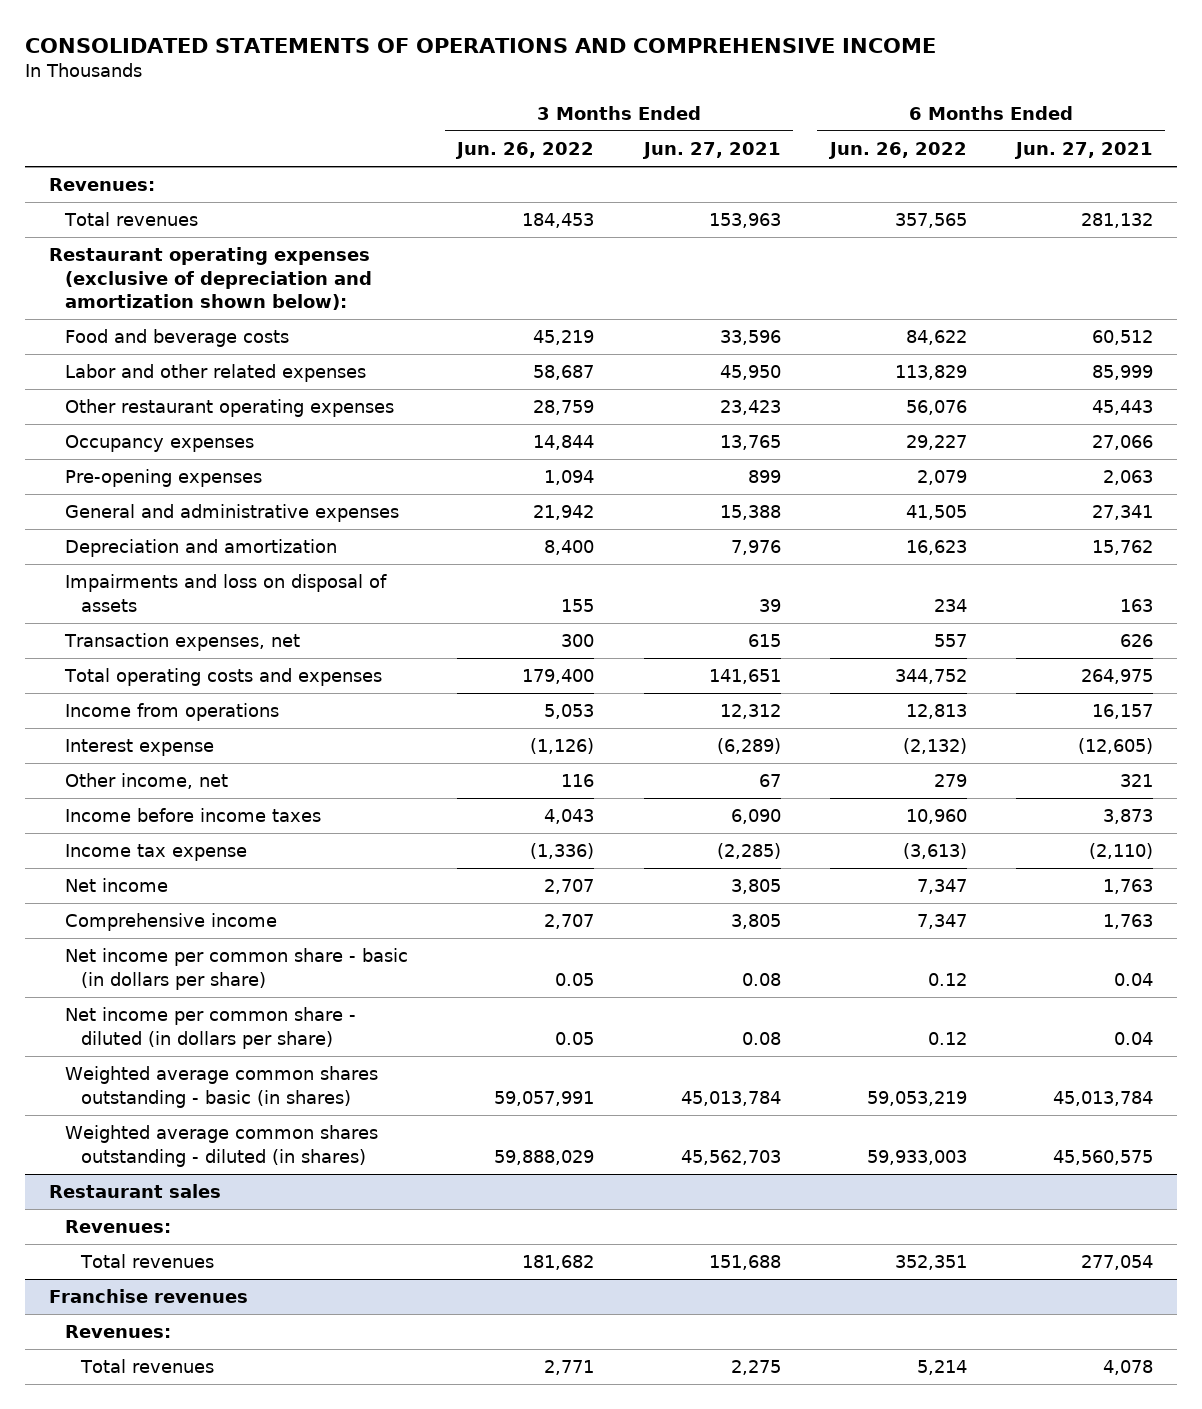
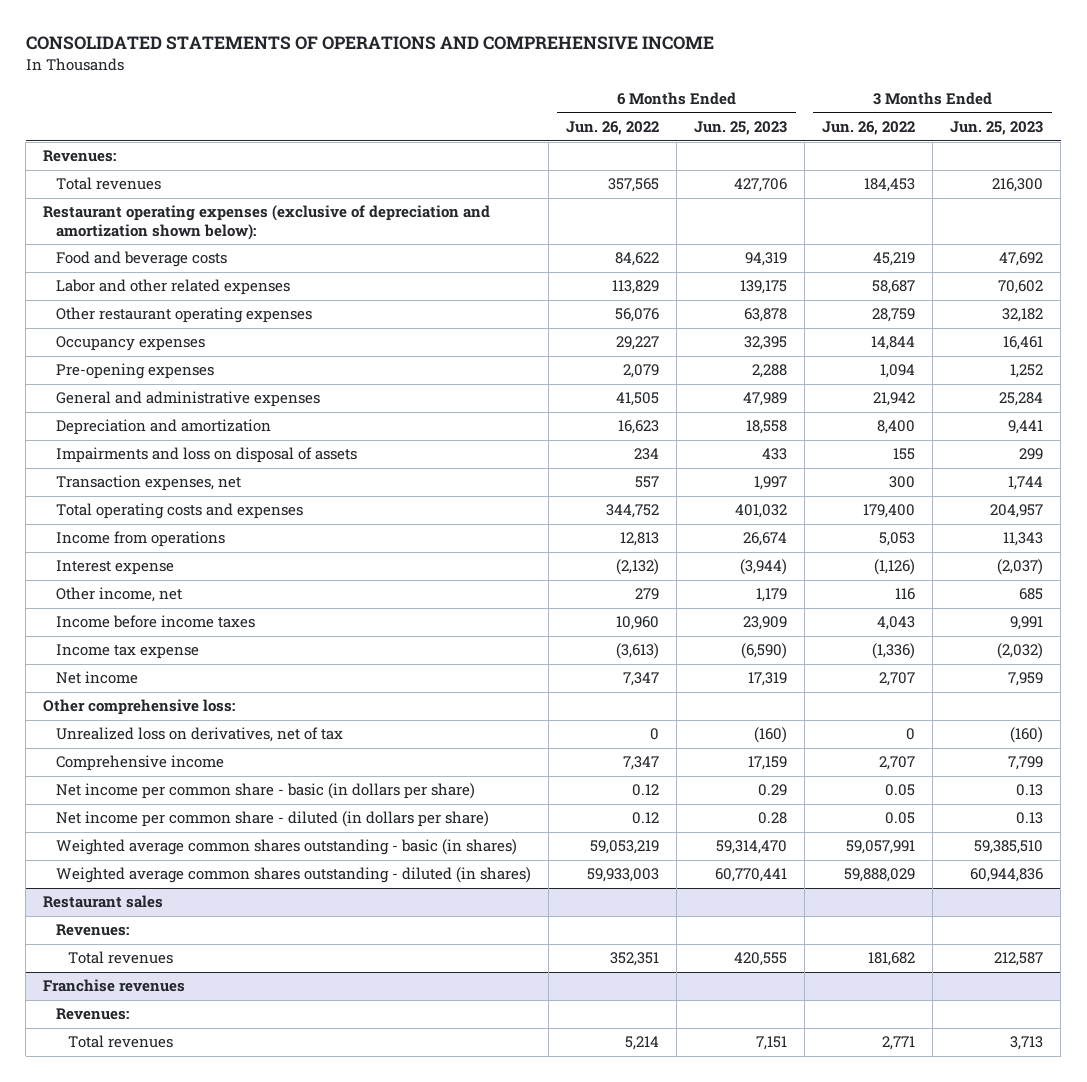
[641,142,781,160] Jun. 27, 2021 -> none
[1013,142,1153,160] Jun. 27, 2021 -> none
none -> [694,121,788,136] Jun. 25, 2023
none -> [950,121,1044,136] Jun. 25, 2023
none -> [43,699,236,716] Other comprehensive loss:
none -> [55,727,343,743] Unrealized loss on derivatives, net of tax

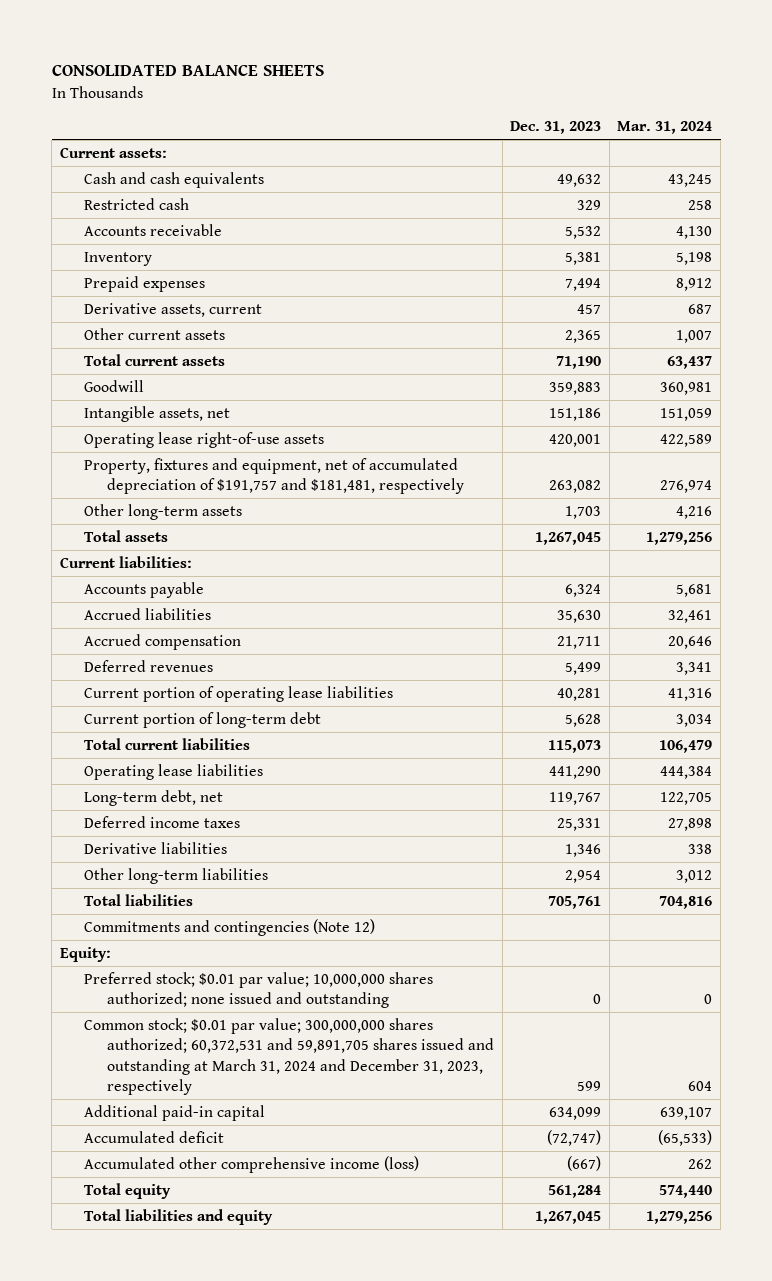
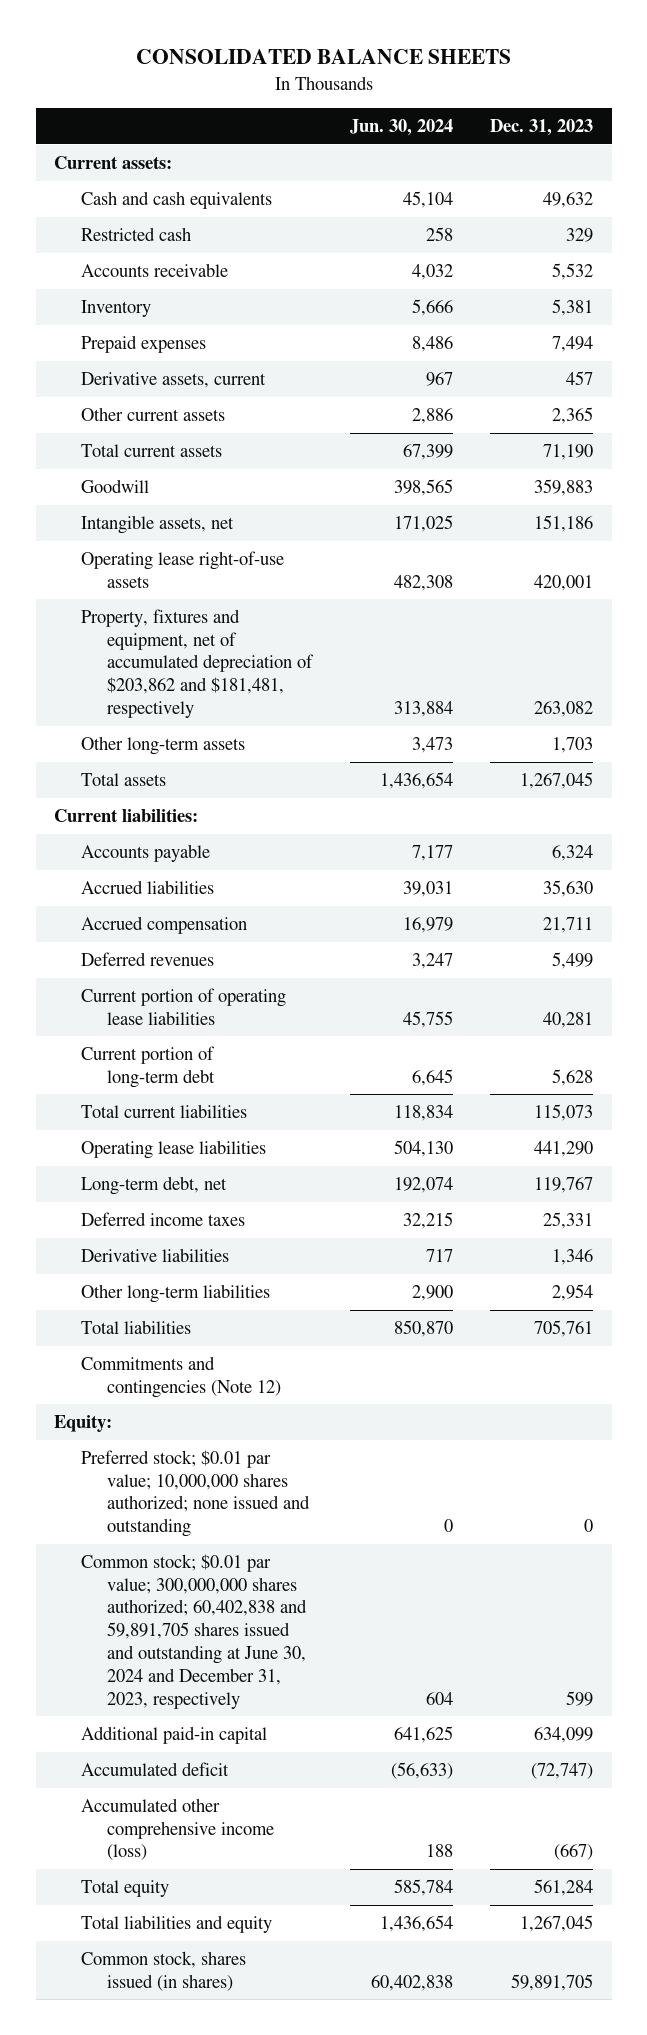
[617,121,713,135] Mar. 31, 2024 -> none
none -> [349,119,453,137] Jun. 30, 2024
[83,457,465,495] Property, fixtures and equipment, net of accumulated depreciation of $191,757 and $181,481, respectively -> [80,608,315,719] Property, fixtures and equipment, net of accumulated depreciation of $203,862 and $181,481, respectively
[83,1017,495,1096] Common stock; $0.01 par value; 300,000,000 shares authorized; 60,372,531 and 59,891,705 shares issued and outstanding at March 31, 2024 and December 31, 2023, respectively -> [80,1553,308,1709] Common stock; $0.01 par value; 300,000,000 shares authorized; 60,402,838 and 59,891,705 shares issued and outstanding at June 30, 2024 and December 31, 2023, respectively
none -> [80,1950,246,1991] Common stock, shares issued (in shares)

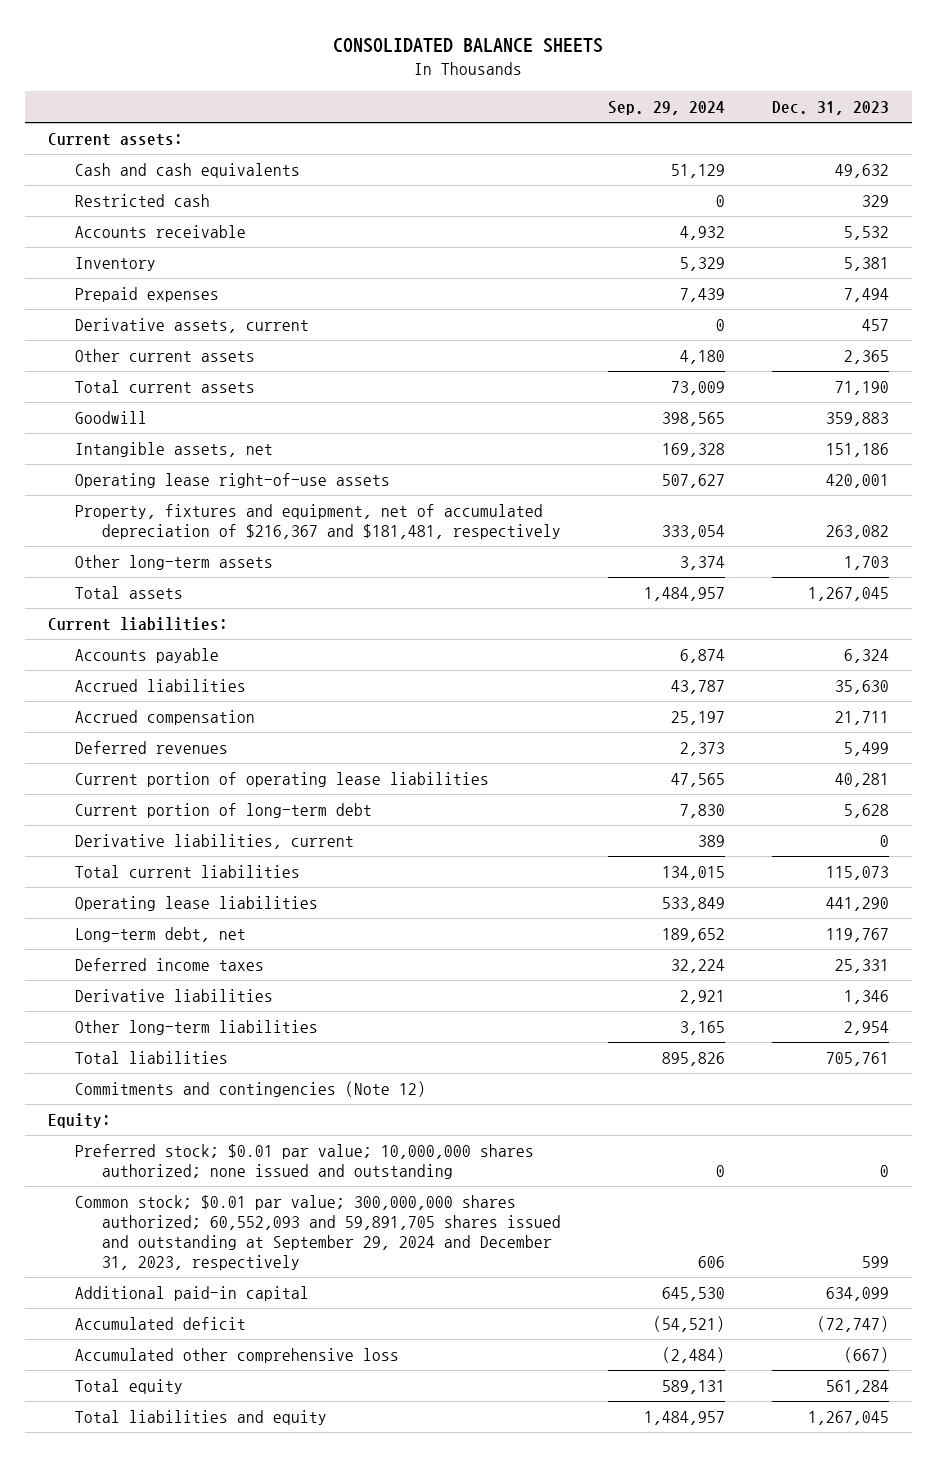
[349,119,453,137] Jun. 30, 2024 -> none
none -> [607,100,725,115] Sep. 29, 2024
[80,608,315,719] Property, fixtures and equipment, net of accumulated depreciation of $203,862 and $181,481, respectively -> [74,504,561,539] Property, fixtures and equipment, net of accumulated depreciation of $216,367 and $181,481, respectively
none -> [74,834,354,850] Derivative liabilities, current
[80,1553,308,1709] Common stock; $0.01 par value; 300,000,000 shares authorized; 60,402,838 and 59,891,705 shares issued and outstanding at June 30, 2024 and December 31, 2023, respectively -> [74,1195,561,1270] Common stock; $0.01 par value; 300,000,000 shares authorized; 60,552,093 and 59,891,705 shares issued and outstanding at September 29, 2024 and December 31, 2023, respectively
[80,1797,275,1861] Accumulated other comprehensive income (loss) -> [74,1348,399,1364] Accumulated other comprehensive loss
[80,1950,246,1991] Common stock, shares issued (in shares) -> none

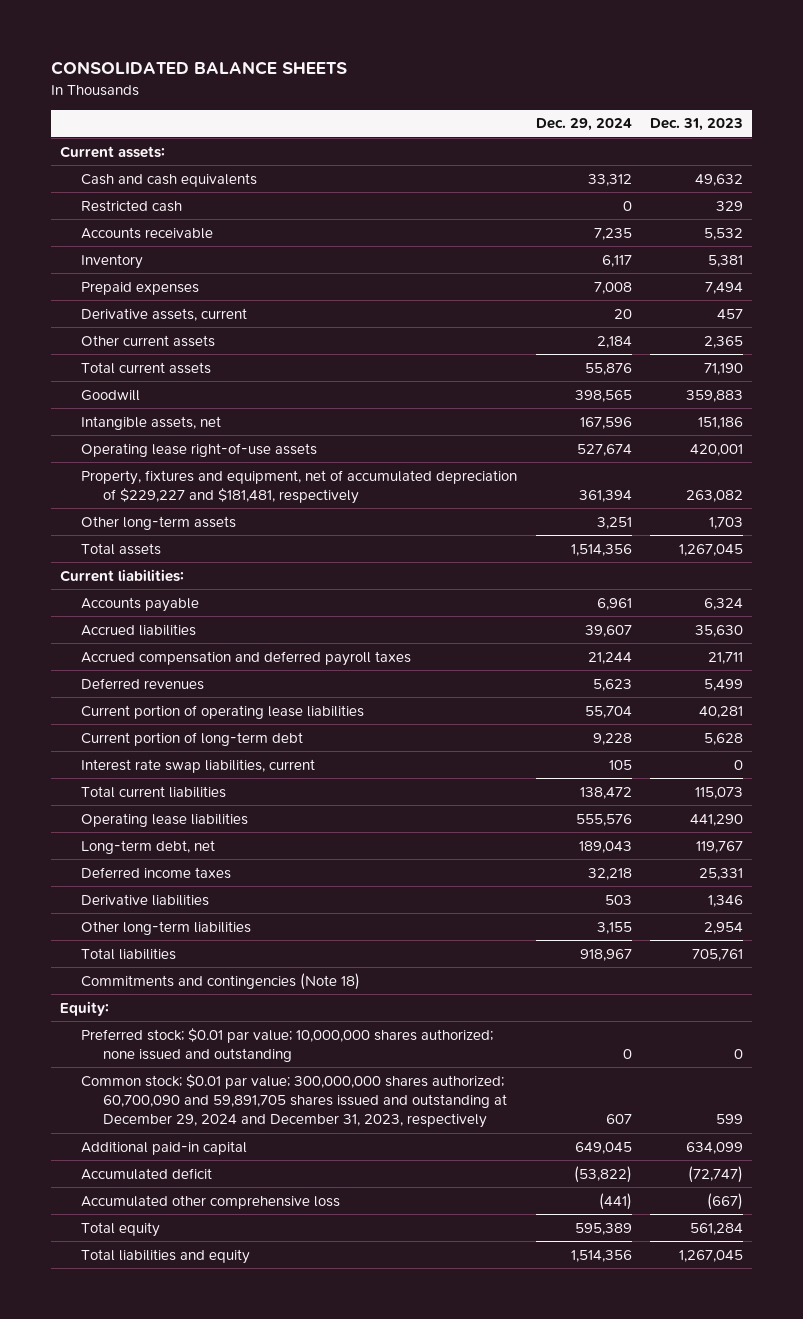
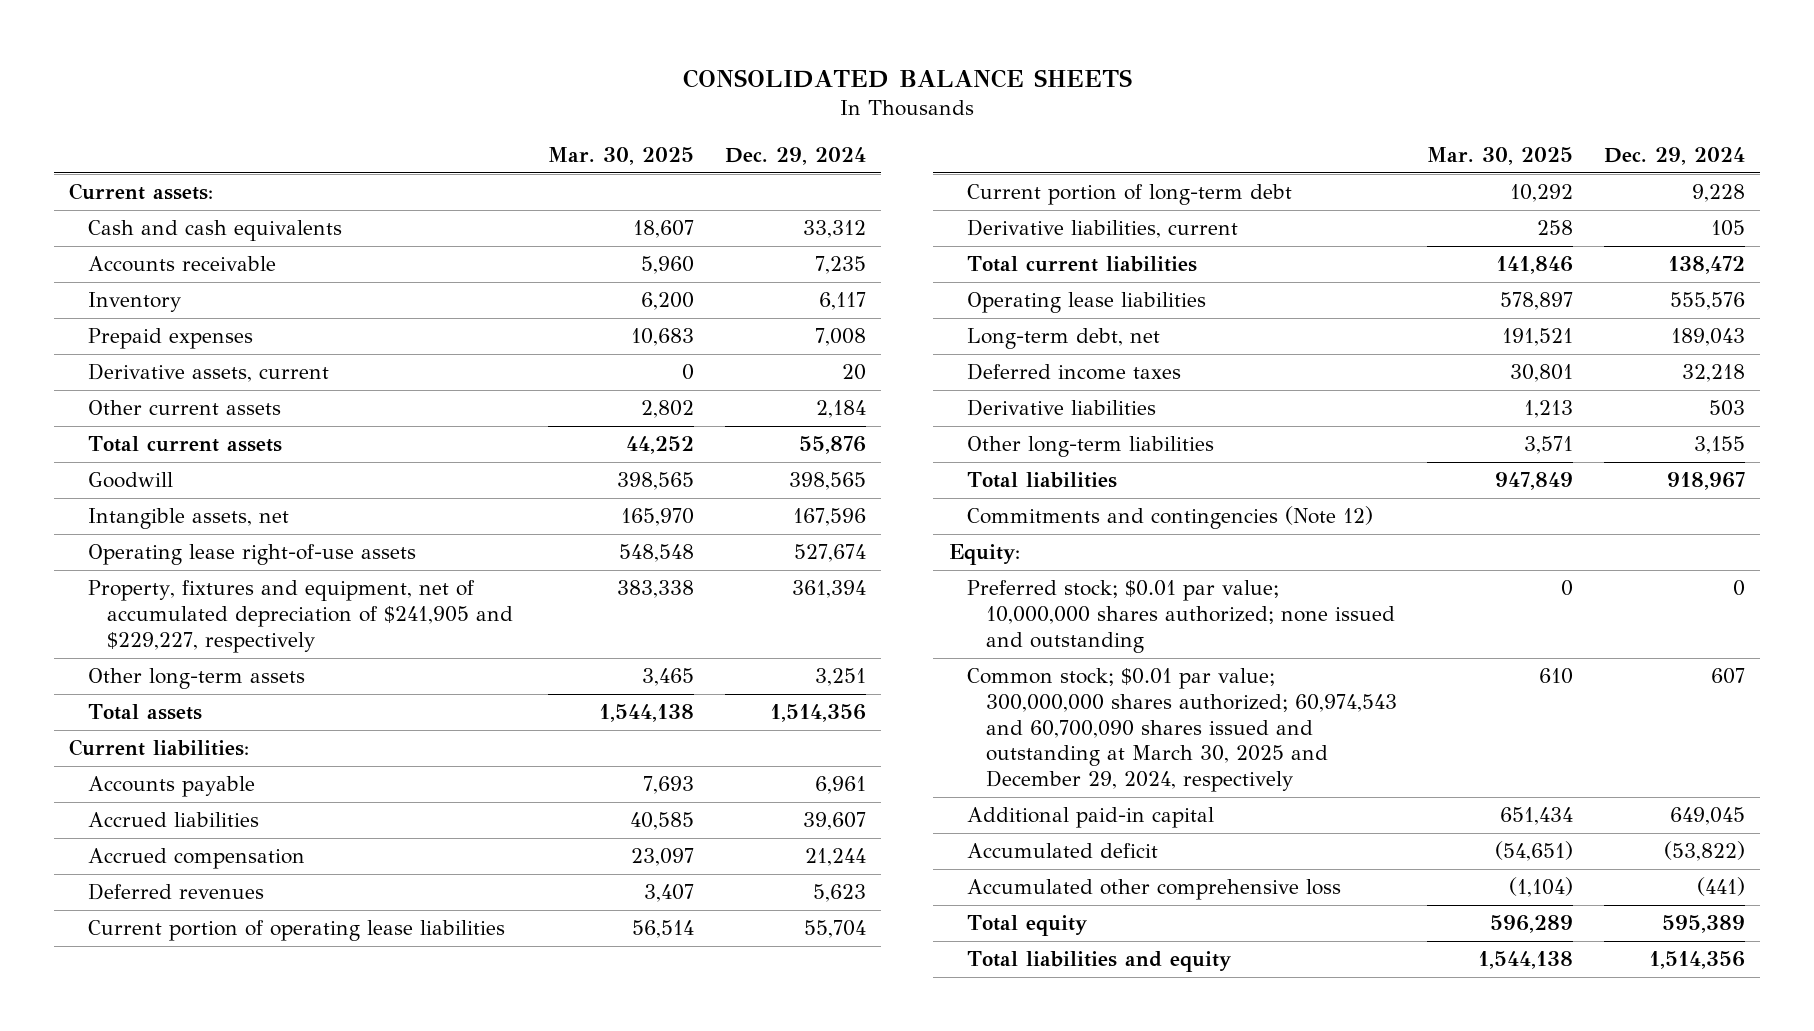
[649,118,743,132] Dec. 31, 2023 -> none
none -> [548,146,695,165] Mar. 30, 2025
[81,199,183,212] Restricted cash -> none
[81,469,518,504] Property, fixtures and equipment, net of accumulated depreciation of $229,227 and $181,481, respectively -> [87,580,513,653] Property, fixtures and equipment, net of accumulated depreciation of $241,905 and $229,227, respectively
[81,650,412,666] Accrued compensation and deferred payroll taxes -> [87,848,305,870] Accrued compensation
[81,758,316,773] Interest rate swap liabilities, current -> [967,219,1239,239] Derivative liabilities, current
[81,972,361,990] Commitments and contingencies (Note 18) -> [967,506,1374,530] Commitments and contingencies (Note 12)
[81,1073,507,1129] Common stock; $0.01 par value; 300,000,000 shares authorized; 60,700,090 and 59,891,705 shares issued and outstanding at December 29, 2024 and December 31, 2023, respectively -> [967,668,1398,792] Common stock; $0.01 par value; 300,000,000 shares authorized; 60,974,543 and 60,700,090 shares issued and outstanding at March 30, 2025 and December 29, 2024, respectively

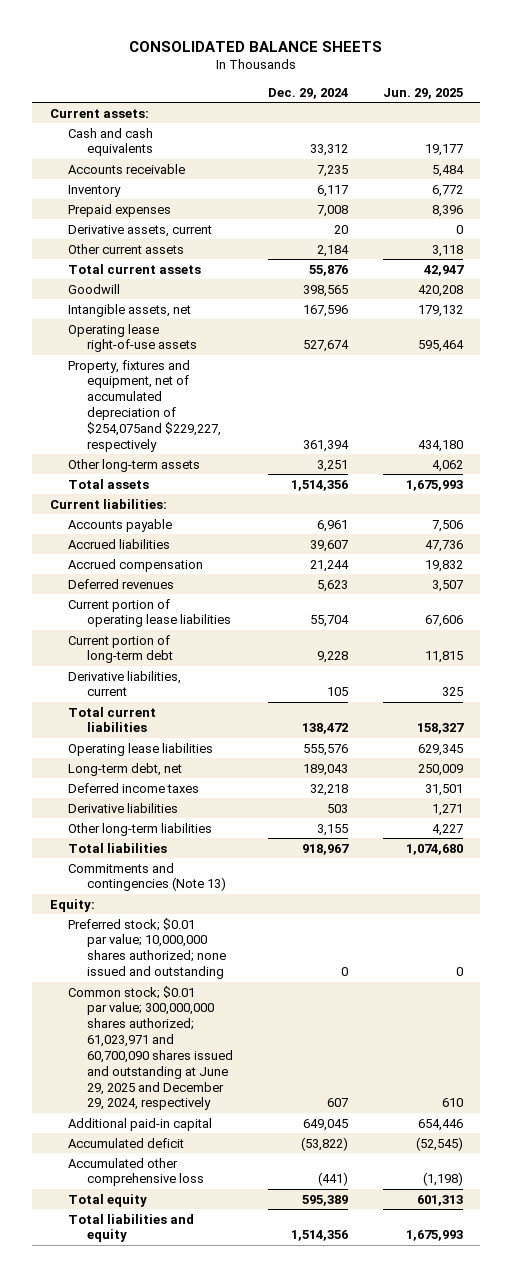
[548,146,695,165] Mar. 30, 2025 -> none
none -> [382,87,463,99] Jun. 29, 2025
[87,580,513,653] Property, fixtures and equipment, net of accumulated depreciation of $241,905 and $229,227, respectively -> [68,359,221,452] Property, fixtures and equipment, net of accumulated depreciation of $254,075and $229,227, respectively
[967,506,1374,530] Commitments and contingencies (Note 12) -> [68,862,226,892] Commitments and contingencies (Note 13)
[967,668,1398,792] Common stock; $0.01 par value; 300,000,000 shares authorized; 60,974,543 and 60,700,090 shares issued and outstanding at March 30, 2025 and December 29, 2024, respectively -> [68,985,233,1111] Common stock; $0.01 par value; 300,000,000 shares authorized; 61,023,971 and 60,700,090 shares issued and outstanding at June 29, 2025 and December 29, 2024, respectively

